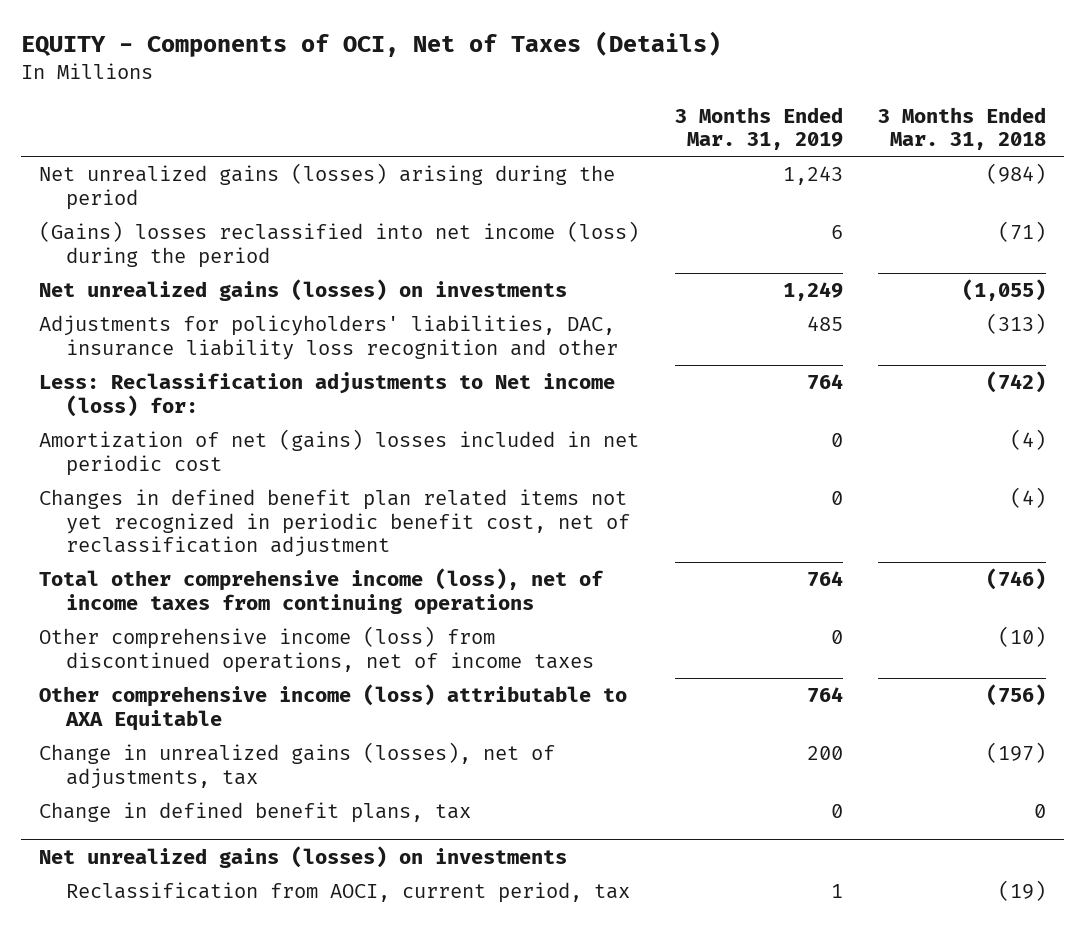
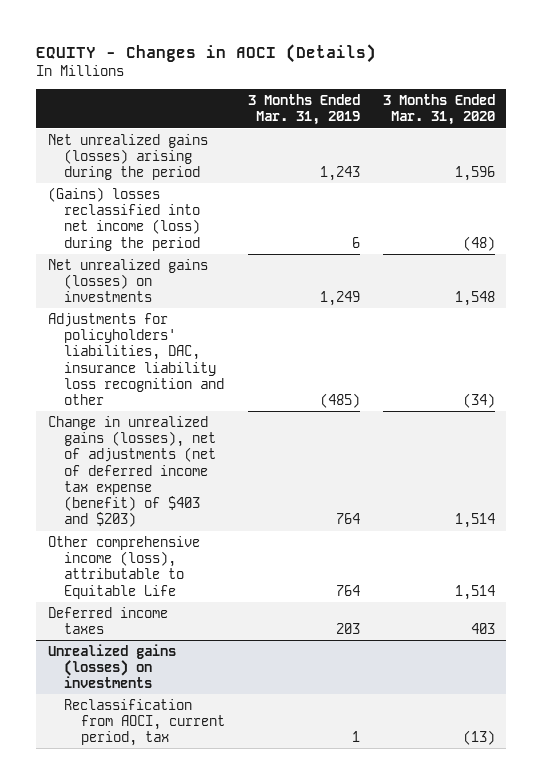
[20,30,721,57] EQUITY - Components of OCI, Net of Taxes (Details) -> [36,43,377,63] EQUITY - Changes in AOCI (Details)
[878,106,1047,151] 3 Months Ended Mar. 31, 2018 -> none
none -> [382,94,495,126] 3 Months Ended Mar. 31, 2020
[38,428,639,476] Amortization of net (gains) losses included in net periodic cost -> none
[38,488,631,558] Changes in defined benefit plan related items not yet recognized in periodic benefit cost, net of reclassification adjustment -> none
[38,567,604,615] Total other comprehensive income (loss), net of income taxes from continuing operations -> none
[38,625,595,673] Other comprehensive income (loss) from discontinued operations, net of income taxes -> none
[38,741,555,789] Change in unrealized gains (losses), net of adjustments, tax -> none
[38,801,471,823] Change in defined benefit plans, tax -> none
[806,315,843,331] 485 -> [319,393,360,409] (485)
[38,371,615,417] Less: Reclassification adjustments to Net income (loss) for: -> [47,415,217,528] Change in unrealized gains (losses), net of adjustments (net of deferred income tax expense (benefit) of $403 and $203)
[38,683,627,731] Other comprehensive income (loss) attributable to AXA Equitable -> [47,535,200,599] Other comprehensive income (loss), attributable to Equitable Life
none -> [47,606,168,634] Deferred income taxes
[38,845,567,868] Net unrealized gains (losses) on investments -> [47,643,176,689] Unrealized gains (losses) on investments

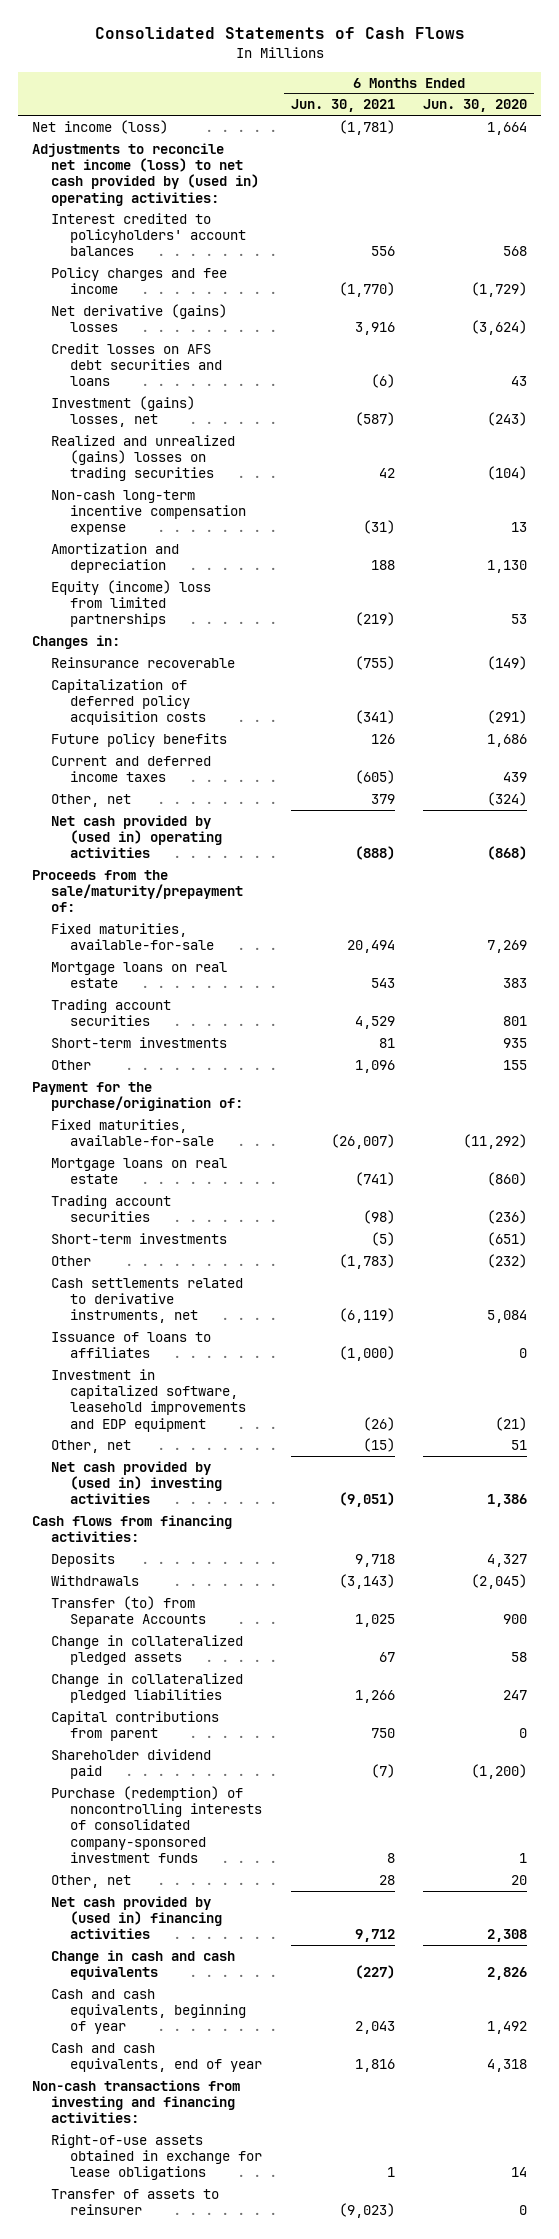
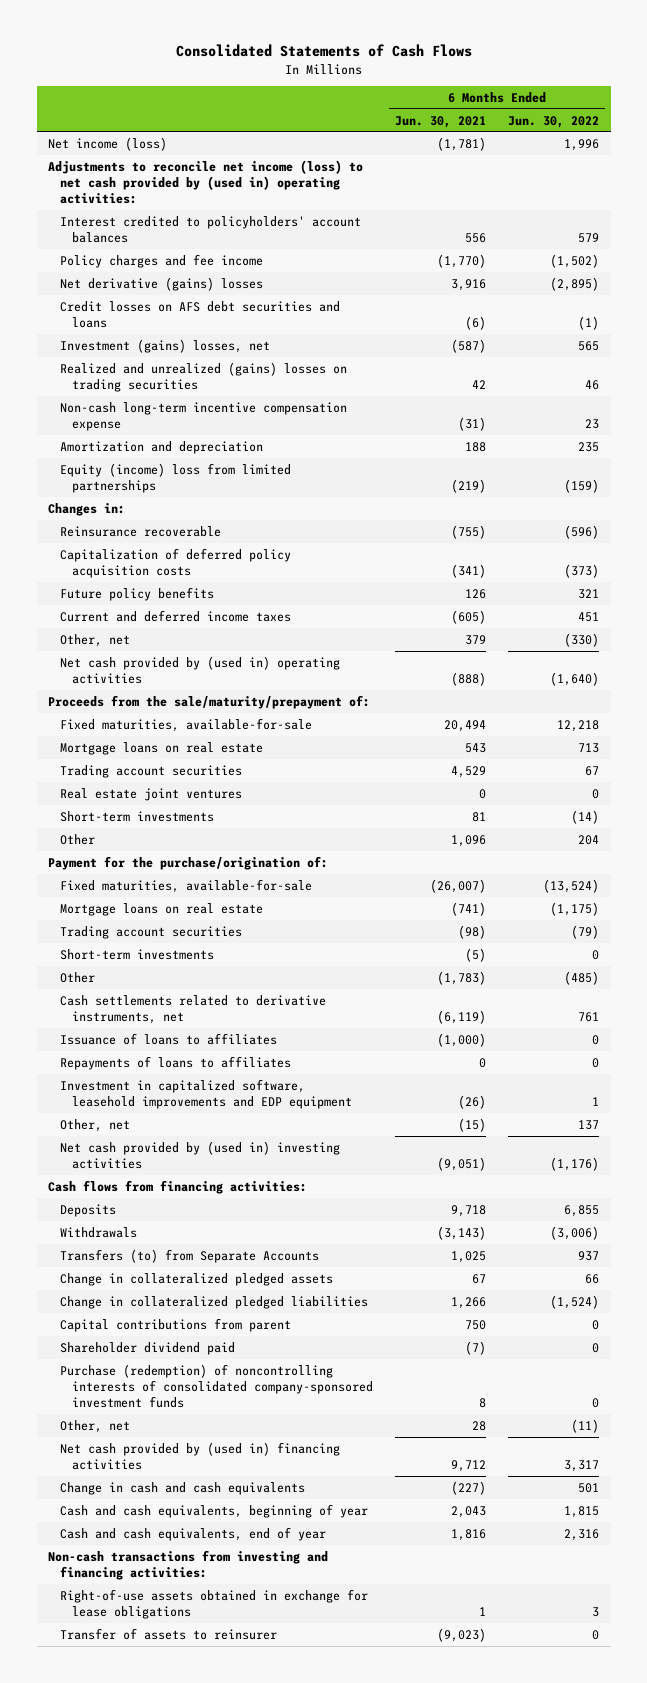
[422,99,527,113] Jun. 30, 2020 -> none
none -> [508,115,600,128] Jun. 30, 2022
none -> [59,787,242,801] Real estate joint ventures
none -> [59,1055,291,1070] Repayments of loans to affiliates
[51,1595,207,1628] Transfer (to) from Separate Accounts -> [59,1248,319,1263] Transfers (to) from Separate Accounts

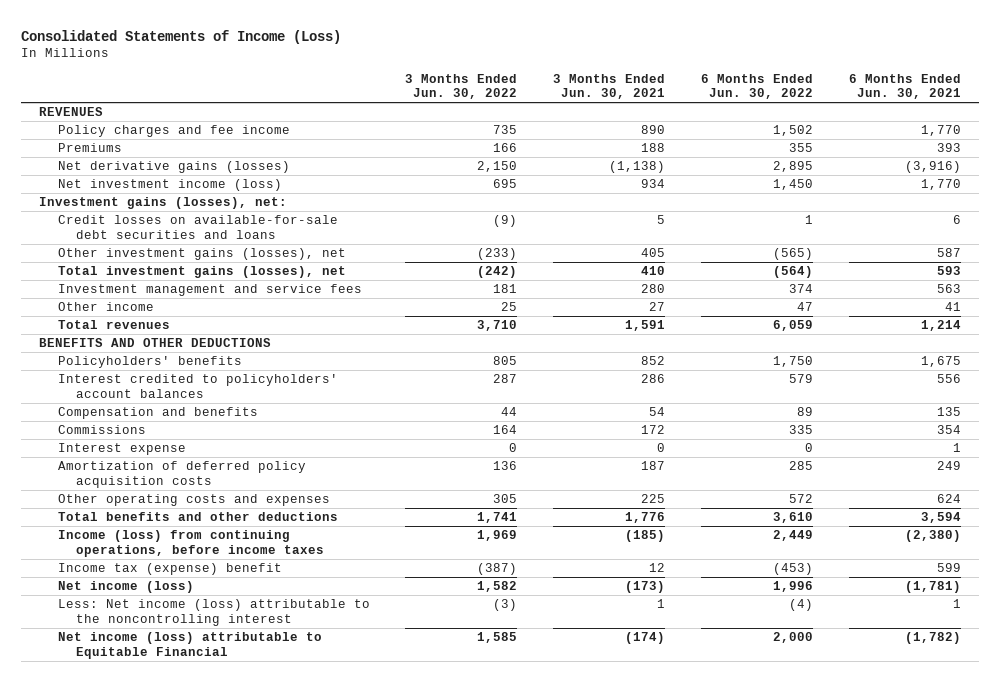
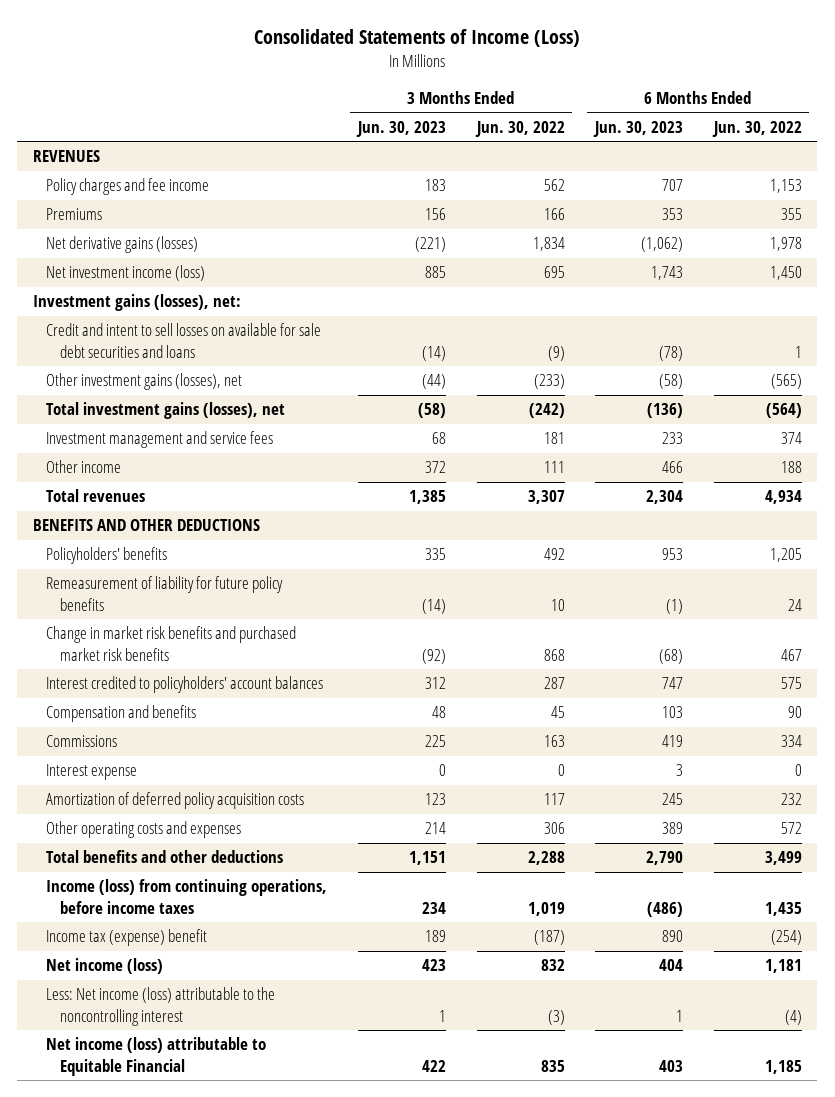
[553,73,666,100] 3 Months Ended Jun. 30, 2021 -> none
[849,73,962,100] 6 Months Ended Jun. 30, 2021 -> none
none -> [355,120,446,137] Jun. 30, 2023
none -> [593,120,684,137] Jun. 30, 2023
[493,124,518,134] 735 -> [543,179,565,192] 562
[773,124,814,136] 1,502 -> [769,179,802,194] 1,153
[477,160,518,172] 2,150 -> [532,237,565,252] 1,834
[773,160,814,172] 2,895 -> [769,237,802,252] 1,978
[57,214,338,239] Credit losses on available-for-sale debt securities and loans -> [46,323,322,358] Credit and intent to sell losses on available for sale debt securities and loans
[501,301,518,311] 25 -> [543,461,565,474] 111
[797,301,814,311] 47 -> [780,461,802,474] 188
[477,319,518,331] 3,710 -> [527,490,565,505] 3,307
[773,319,814,331] 6,059 -> [764,490,802,505] 4,934
[493,355,518,365] 805 -> [543,548,565,561] 492
[773,355,814,367] 1,750 -> [769,548,802,563] 1,205
none -> [46,576,284,611] Remeasurement of liability for future policy benefits
none -> [46,626,297,661] Change in market risk benefits and purchased market risk benefits
[789,373,814,383] 579 -> [780,677,802,690] 575
[501,406,518,416] 44 -> [550,706,565,719] 45
[797,406,814,416] 89 -> [787,706,802,719] 90
[493,424,518,434] 164 -> [543,735,565,748] 163
[789,424,814,434] 335 -> [780,735,802,748] 334
[493,460,518,470] 136 -> [543,793,565,806] 117
[789,460,814,470] 285 -> [780,793,802,806] 232
[493,493,518,503] 305 -> [543,822,565,835] 306
[477,511,518,523] 1,741 -> [527,851,565,866] 2,288
[773,511,814,523] 3,610 -> [764,851,802,866] 3,499
[477,529,518,541] 1,969 -> [527,901,565,916] 1,019
[773,529,814,541] 2,449 -> [764,901,802,916] 1,435
[477,562,518,575] (387) -> [533,930,565,946] (187)
[773,562,814,575] (453) -> [770,930,802,946] (254)
[477,580,518,592] 1,582 -> [540,959,565,972] 832
[773,580,814,592] 1,996 -> [764,959,802,974] 1,181
[477,631,518,643] 1,585 -> [540,1059,565,1072] 835
[773,631,814,643] 2,000 -> [764,1059,802,1074] 1,185

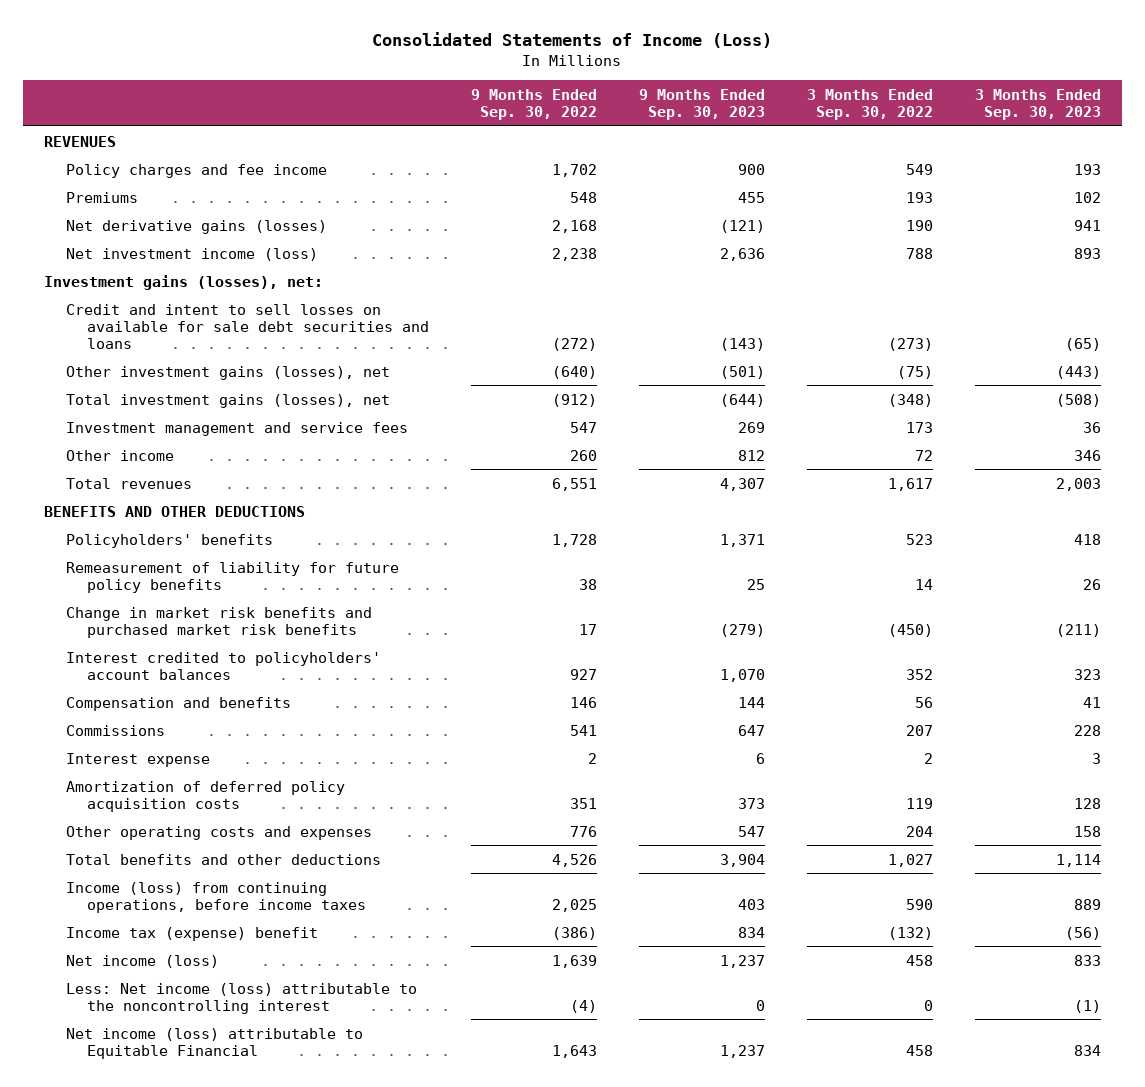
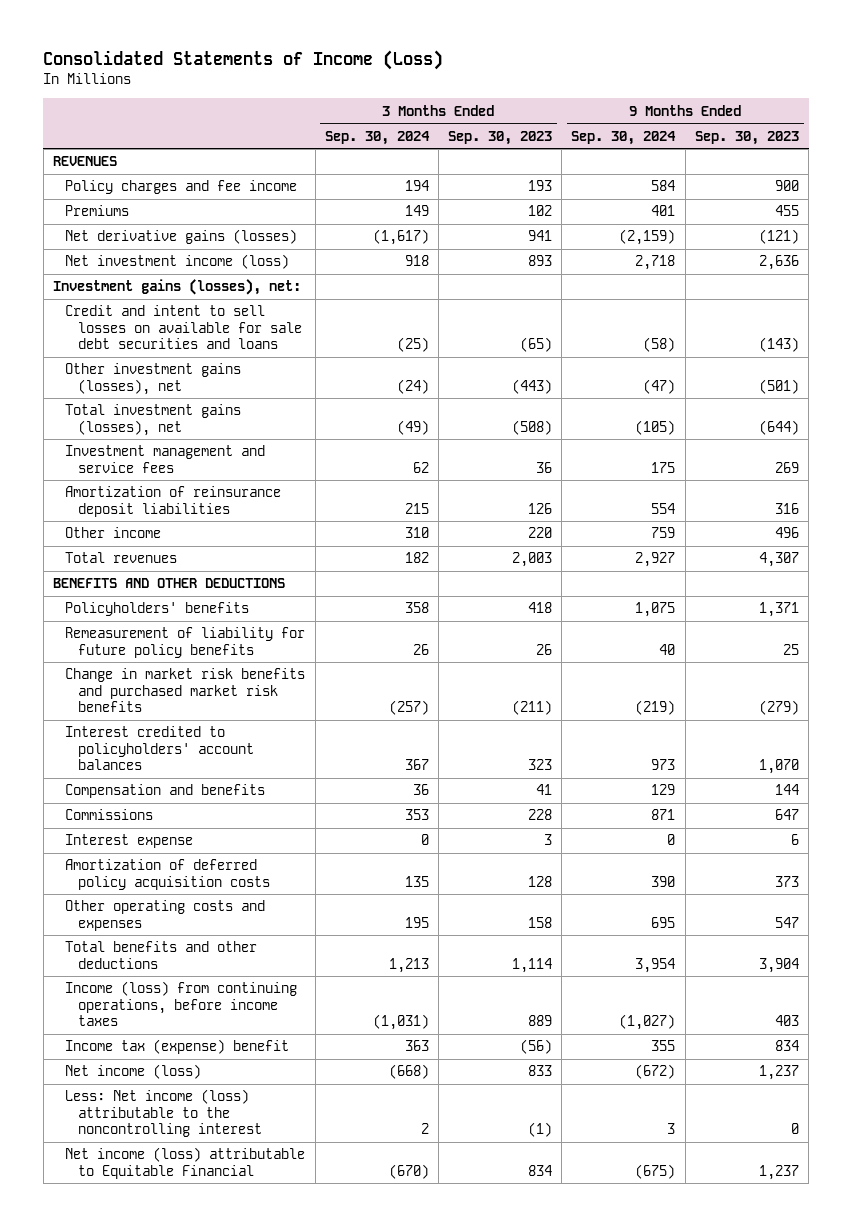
[471,88,598,120] 9 Months Ended Sep. 30, 2022 -> none
[806,88,933,120] 3 Months Ended Sep. 30, 2022 -> none
none -> [324,130,430,145] Sep. 30, 2024
none -> [571,130,677,145] Sep. 30, 2024
none -> [65,486,282,517] Amortization of reinsurance deposit liabilities
[738,449,766,461] 812 -> [774,527,799,539] 496
[1073,449,1101,461] 346 -> [528,527,553,539] 220

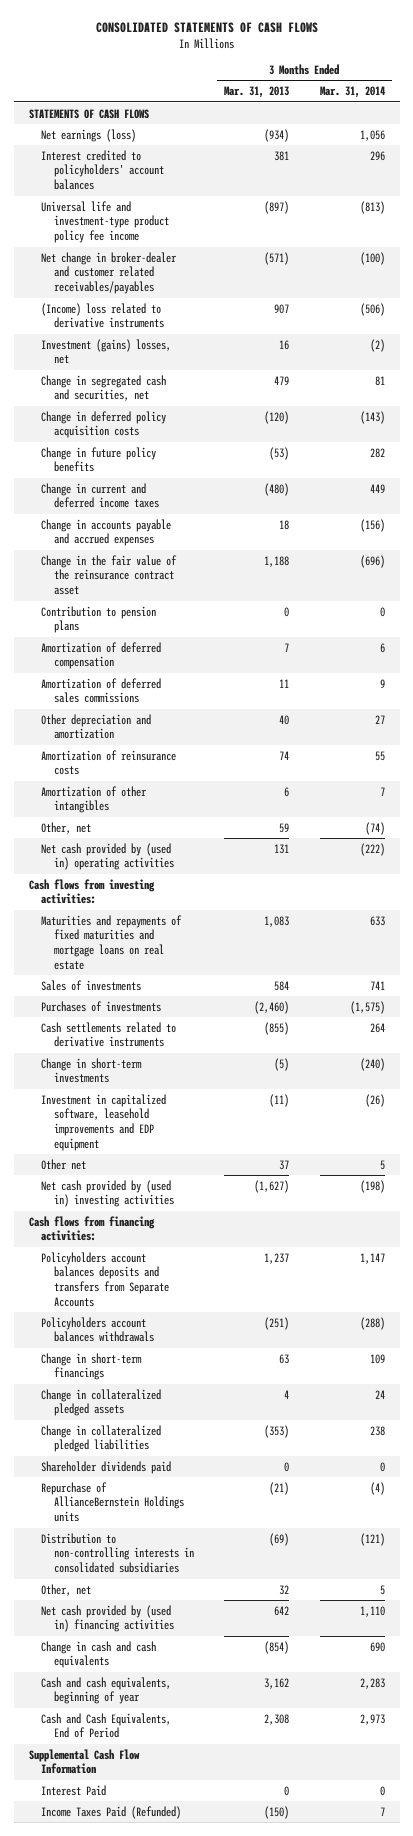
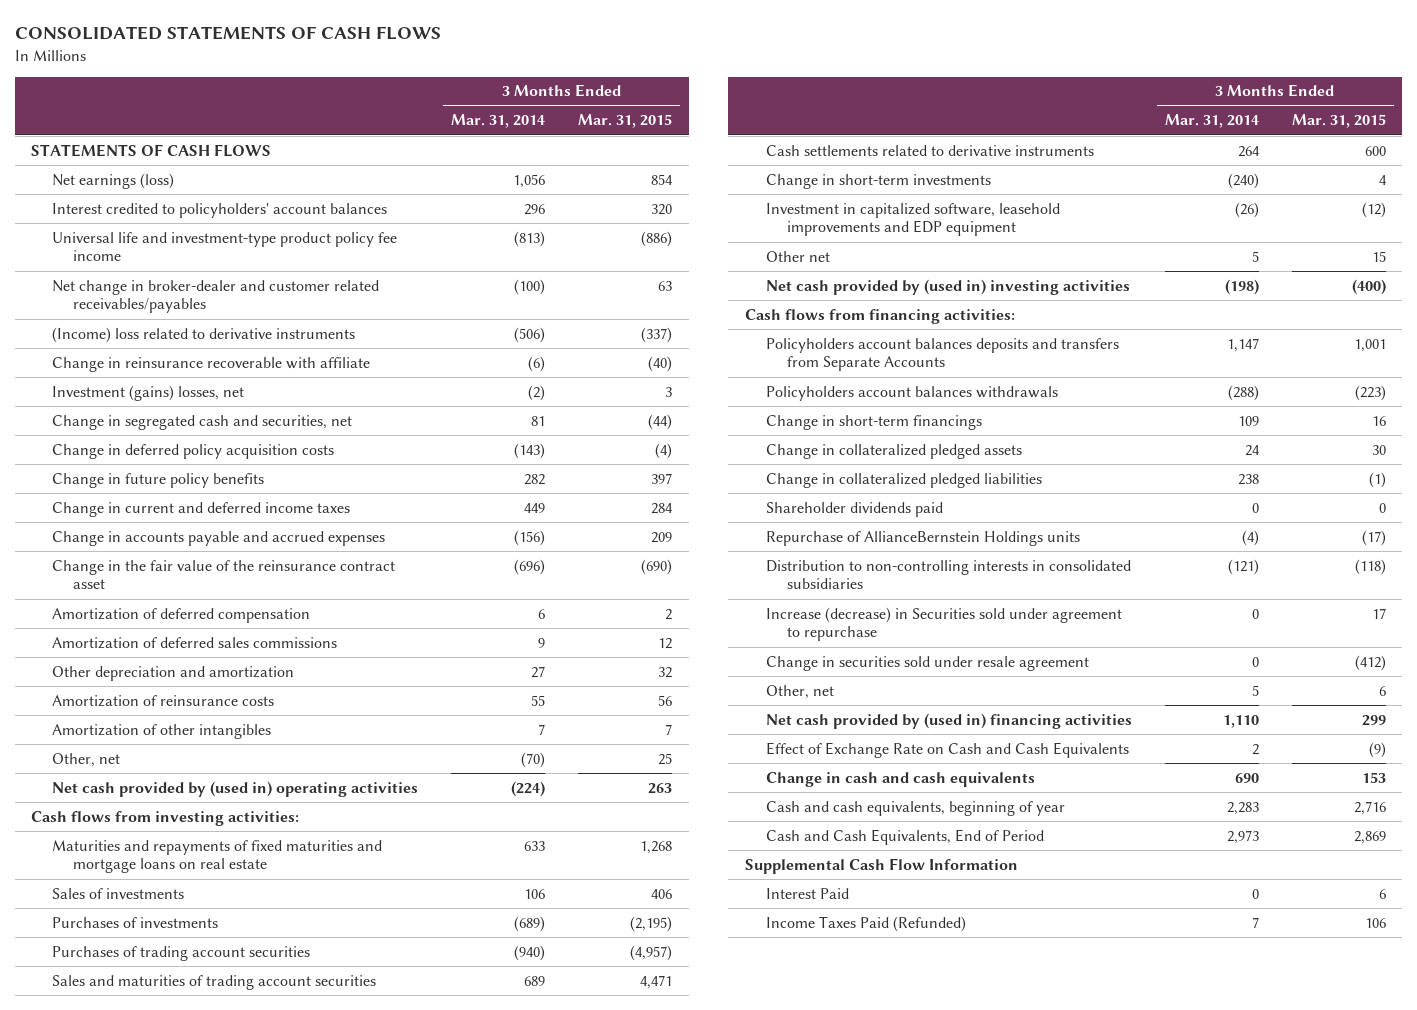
[224,86,290,99] Mar. 31, 2013 -> none
none -> [578,114,673,129] Mar. 31, 2015
none -> [52,356,371,372] Change in reinsurance recoverable with affiliate
[41,605,157,634] Contribution to pension plans -> none
[364,821,385,835] (74) -> [521,751,546,768] (70)
[359,842,385,856] (222) -> [511,780,546,797] (224)
[369,980,385,990] 741 -> [524,888,546,899] 106
[349,1000,385,1014] (1,575) -> [514,915,546,932] (689)
none -> [52,945,311,961] Purchases of trading account securities
none -> [52,974,377,990] Sales and maturities of trading account securities
none -> [765,606,1122,642] Increase (decrease) in Securities sold under agreement to repurchase
none -> [765,655,1089,671] Change in securities sold under resale agreement
none -> [765,741,1129,758] Effect of Exchange Rate on Cash and Cash Equivalents

